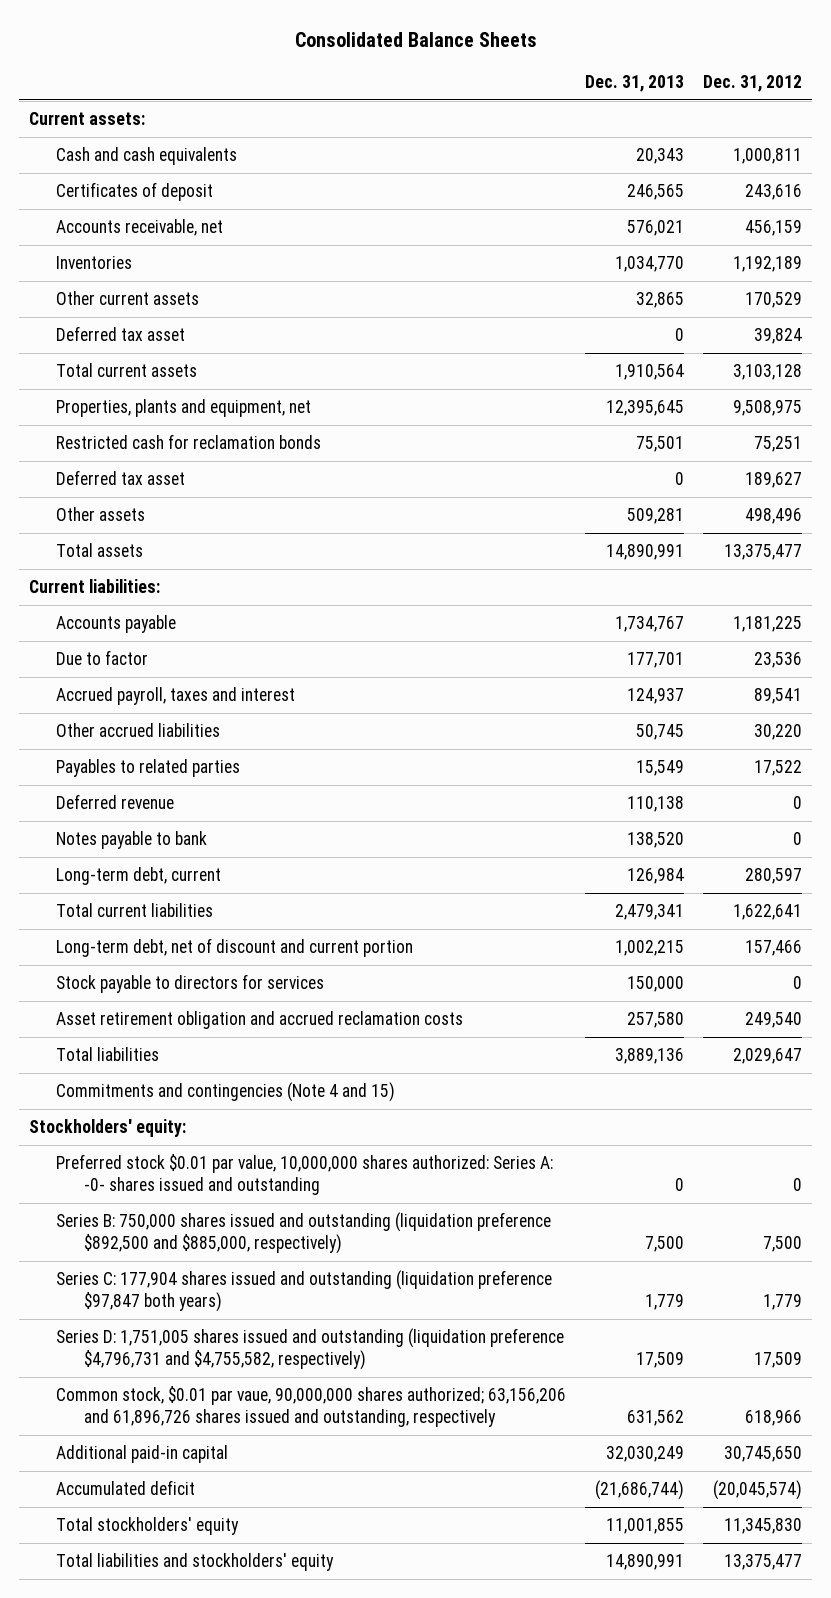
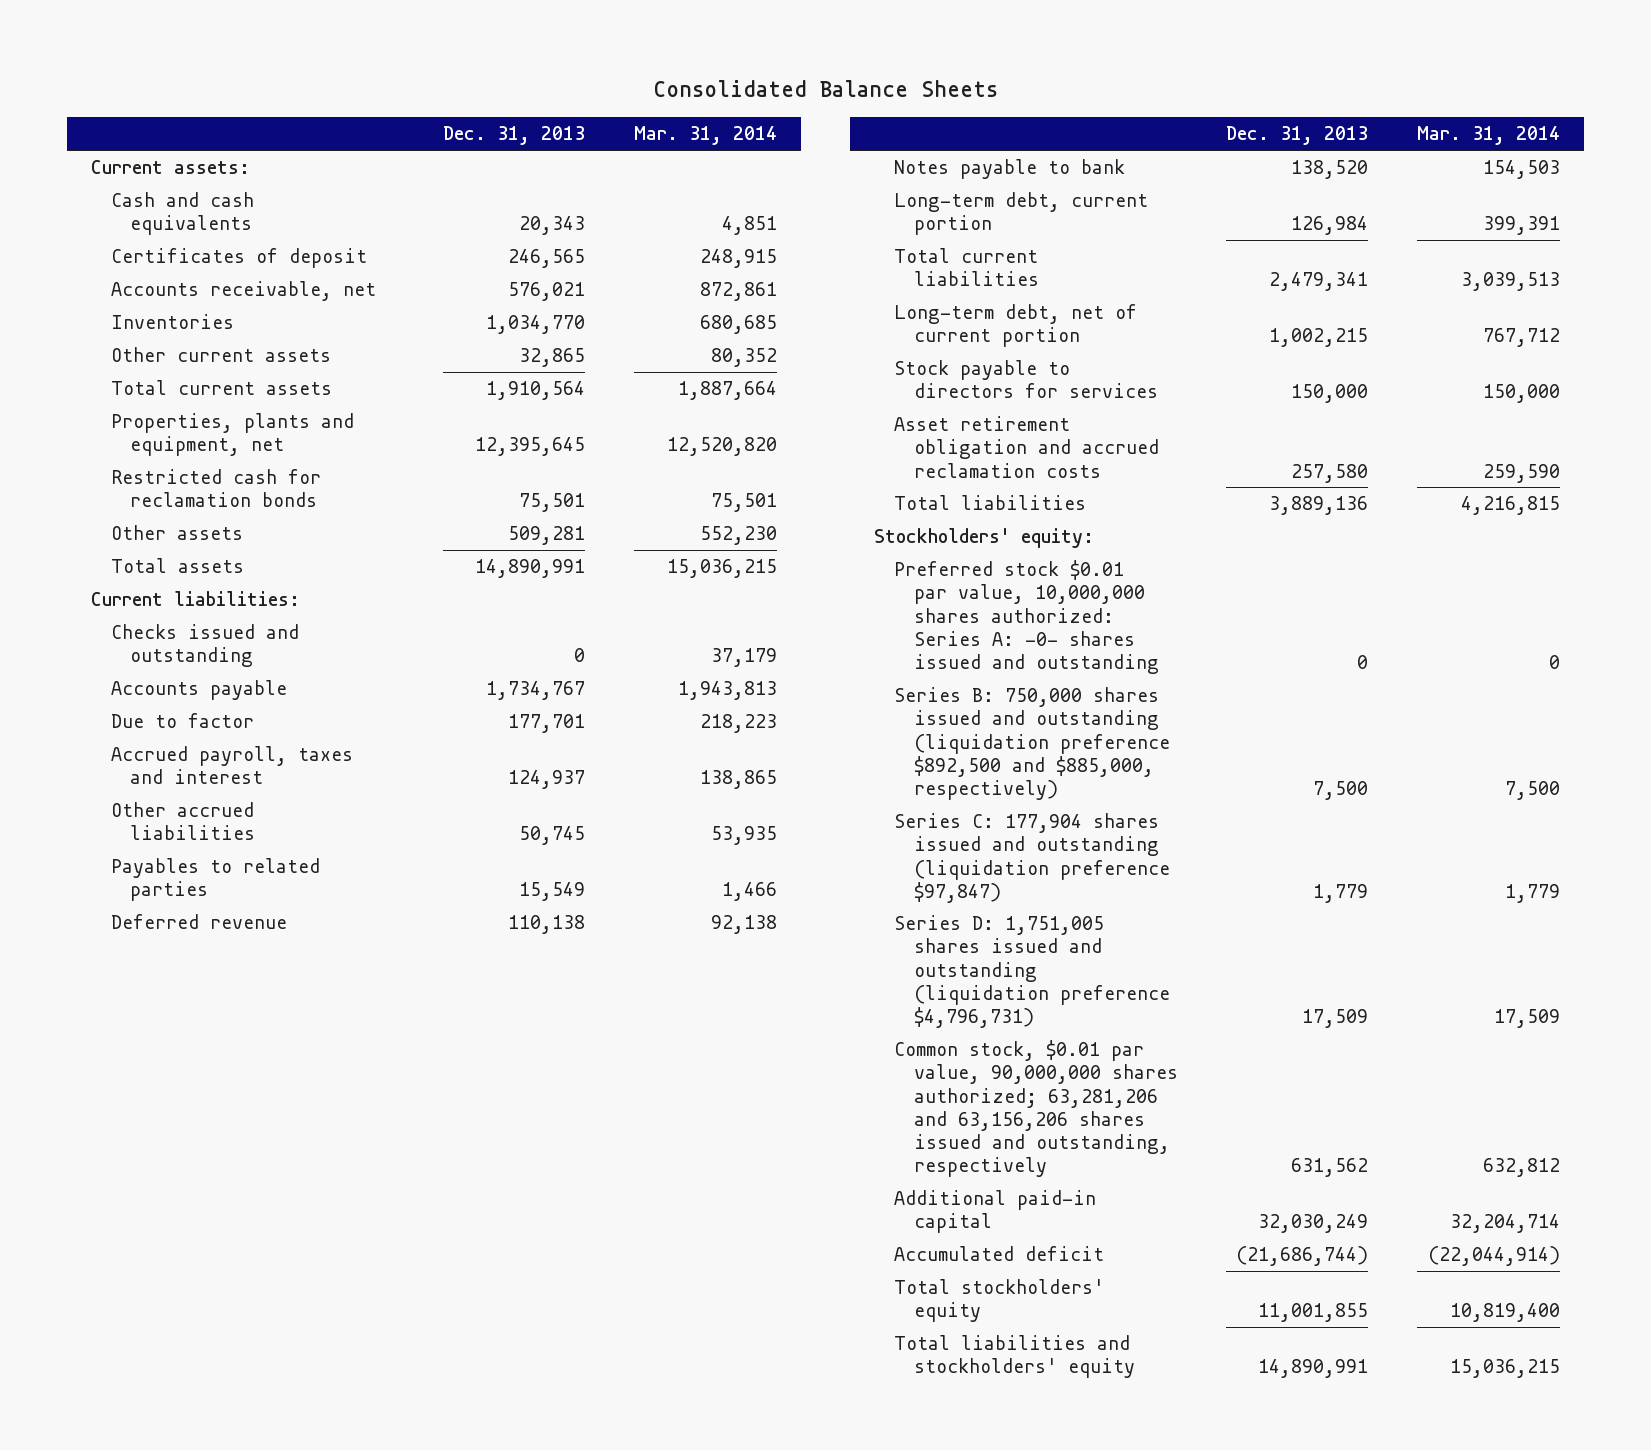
[703,75,803,93] Dec. 31, 2012 -> none
none -> [633,126,777,146] Mar. 31, 2014
[56,326,186,342] Deferred tax asset -> none
[56,470,186,486] Deferred tax asset -> none
none -> [110,624,299,668] Checks issued and outstanding
[56,867,222,886] Long-term debt, current -> [893,192,1148,236] Long-term debt, current portion
[56,938,414,958] Long-term debt, net of discount and current portion -> [893,304,1137,348] Long-term debt, net of current portion
[56,1082,396,1103] Commitments and contingencies (Note 4 and 15) -> none
[56,1270,553,1312] Series C: 177,904 shares issued and outstanding (liquidation preference $97,847 both years) -> [893,813,1170,903] Series C: 177,904 shares issued and outstanding (liquidation preference $97,847)
[56,1328,565,1370] Series D: 1,751,005 shares issued and outstanding (liquidation preference $4,796,731 and $4,755,582, respectively) -> [893,915,1170,1028] Series D: 1,751,005 shares issued and outstanding (liquidation preference $4,796,731)
[56,1386,567,1427] Common stock, $0.01 par vaue, 90,000,000 shares authorized; 63,156,206 and 61,896,726 shares issued and outstanding, respectively -> [893,1040,1178,1177] Common stock, $0.01 par value, 90,000,000 shares authorized; 63,281,206 and 63,156,206 shares issued and outstanding, respectively

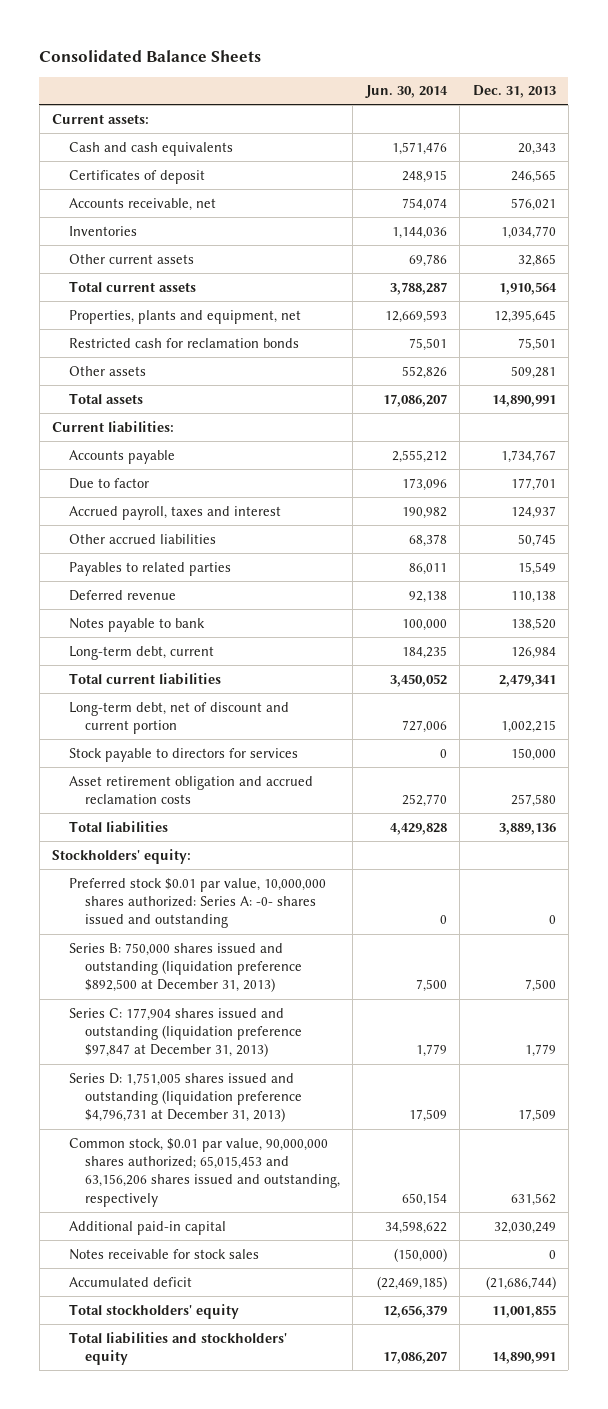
[633,126,777,146] Mar. 31, 2014 -> none
none -> [364,85,448,99] Jun. 30, 2014
[110,624,299,668] Checks issued and outstanding -> none
[893,192,1148,236] Long-term debt, current portion -> [68,645,214,660] Long-term debt, current
[893,304,1137,348] Long-term debt, net of current portion -> [68,701,289,735] Long-term debt, net of discount and current portion
[893,687,1170,800] Series B: 750,000 shares issued and outstanding (liquidation preference $892,500 and $885,000, respectively) -> [68,942,303,993] Series B: 750,000 shares issued and outstanding (liquidation preference $892,500 at December 31, 2013)
[893,813,1170,903] Series C: 177,904 shares issued and outstanding (liquidation preference $97,847) -> [68,1007,303,1058] Series C: 177,904 shares issued and outstanding (liquidation preference $97,847 at December 31, 2013)
[893,915,1170,1028] Series D: 1,751,005 shares issued and outstanding (liquidation preference $4,796,731) -> [68,1072,303,1123] Series D: 1,751,005 shares issued and outstanding (liquidation preference $4,796,731 at December 31, 2013)
[893,1040,1178,1177] Common stock, $0.01 par value, 90,000,000 shares authorized; 63,281,206 and 63,156,206 shares issued and outstanding, respectively -> [68,1137,341,1207] Common stock, $0.01 par value, 90,000,000 shares authorized; 65,015,453 and 63,156,206 shares issued and outstanding, respectively
none -> [68,1248,259,1260] Notes receivable for stock sales

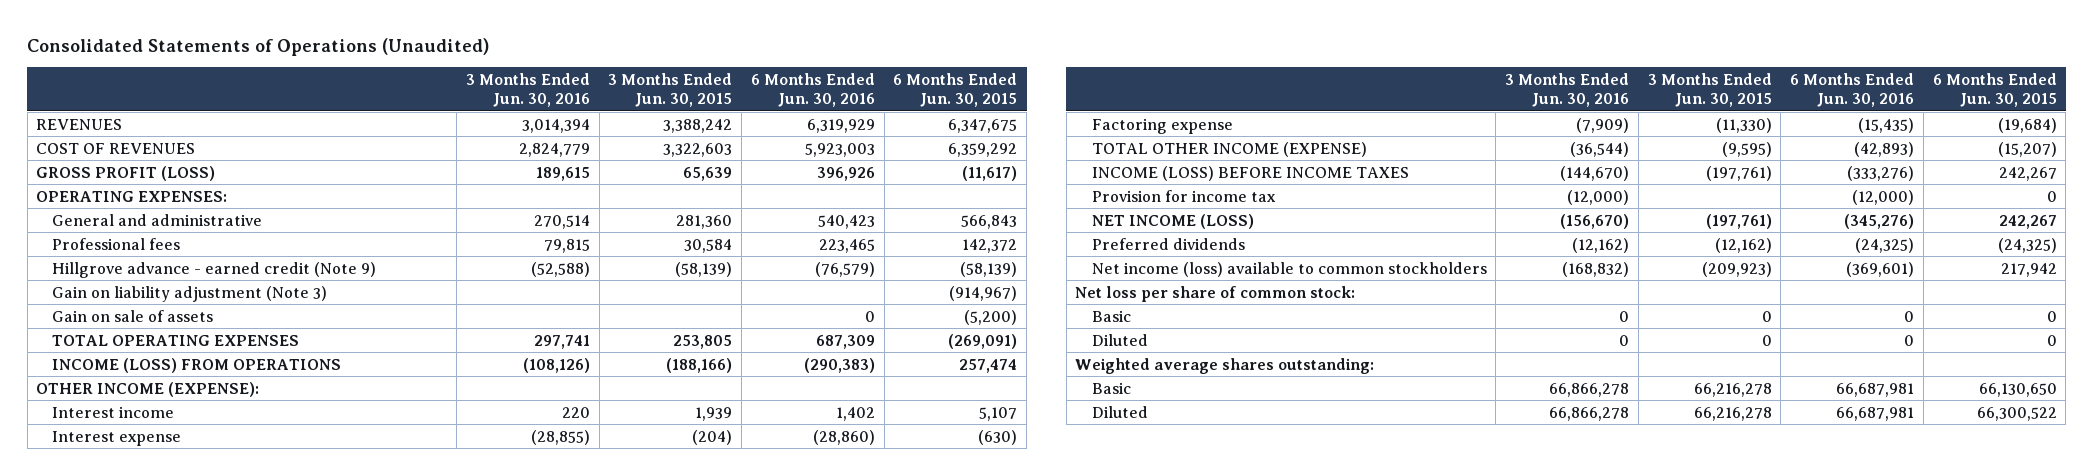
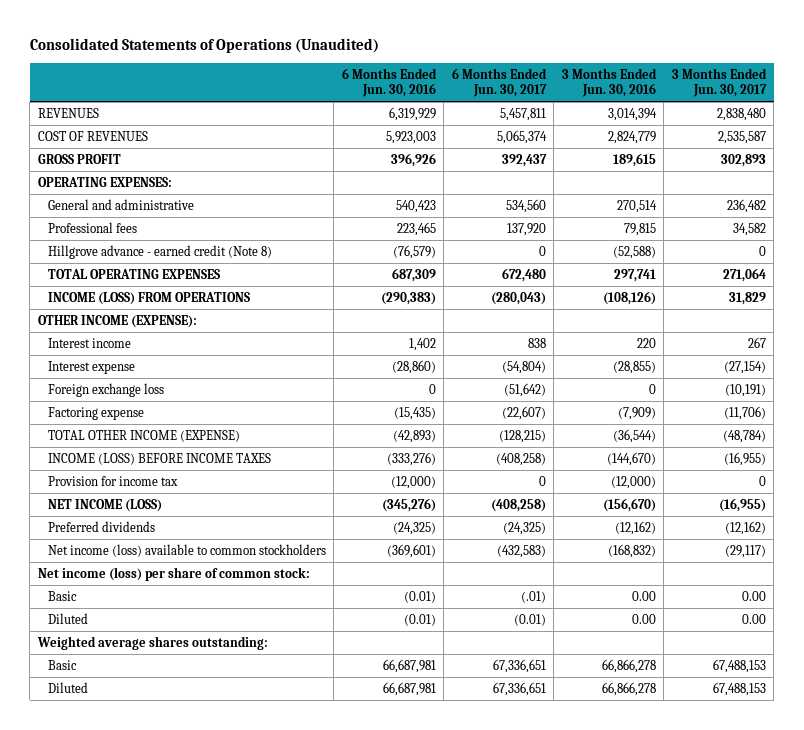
[608,73,733,108] 3 Months Ended Jun. 30, 2015 -> none
[893,73,1018,108] 6 Months Ended Jun. 30, 2015 -> none
none -> [451,68,547,98] 6 Months Ended Jun. 30, 2017
none -> [671,68,767,98] 3 Months Ended Jun. 30, 2017
[36,165,216,181] GROSS PROFIT (LOSS) -> [37,153,121,164] GROSS PROFIT
[52,285,328,302] Gain on liability adjustment (Note 3) -> none
[52,309,214,322] Gain on sale of assets -> none
[52,261,377,278] Hillgrove advance - earned credit (Note 9) -> [47,244,272,259] Hillgrove advance - earned credit (Note 8)
none -> [47,382,164,397] Foreign exchange loss
[1075,285,1356,302] Net loss per share of common stock: -> [37,566,310,581] Net income (loss) per share of common stock:
[1619,310,1630,322] 0 -> [631,590,656,601] 0.00
[1904,310,1915,322] 0 -> [403,590,436,603] (0.01)
[1619,334,1630,346] 0 -> [631,613,656,624] 0.00
[1904,334,1915,346] 0 -> [403,613,436,626] (0.01)

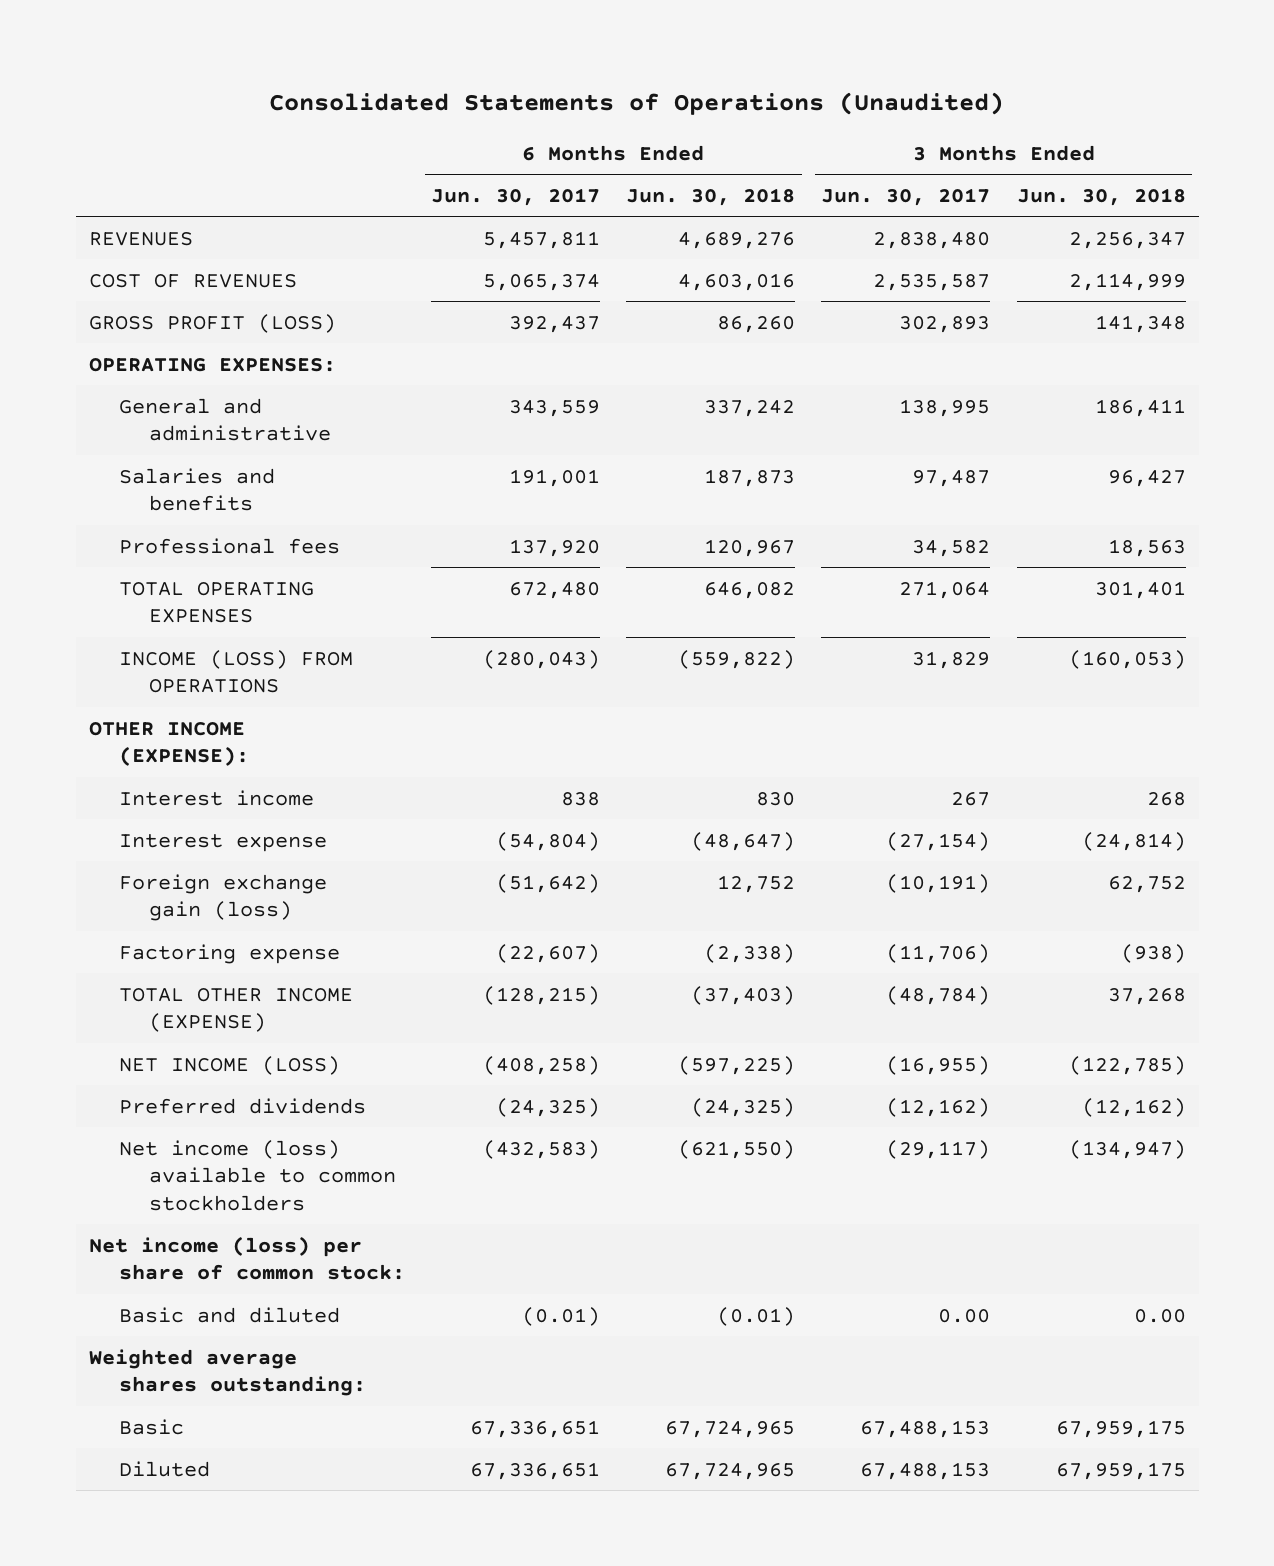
[341,68,437,98] 6 Months Ended Jun. 30, 2016 -> none
[561,68,657,98] 3 Months Ended Jun. 30, 2016 -> none
none -> [626,187,796,206] Jun. 30, 2018
none -> [1016,187,1186,206] Jun. 30, 2018
[37,153,121,164] GROSS PROFIT -> [88,313,336,333] GROSS PROFIT (LOSS)
[505,198,546,213] 534,560 -> [509,399,601,417] 343,559
[726,198,766,213] 236,482 -> [899,398,991,417] 138,995
none -> [118,467,275,512] Salaries and benefits
[47,244,272,259] Hillgrove advance - earned credit (Note 8) -> none
[47,382,164,397] Foreign exchange loss -> [118,873,327,922] Foreign exchange gain (loss)
[47,452,271,465] INCOME (LOSS) BEFORE INCOME TAXES -> none
[47,475,178,486] Provision for income tax -> none
[47,590,77,601] Basic -> none
[47,612,88,624] Diluted -> none
none -> [118,1306,340,1323] Basic and diluted

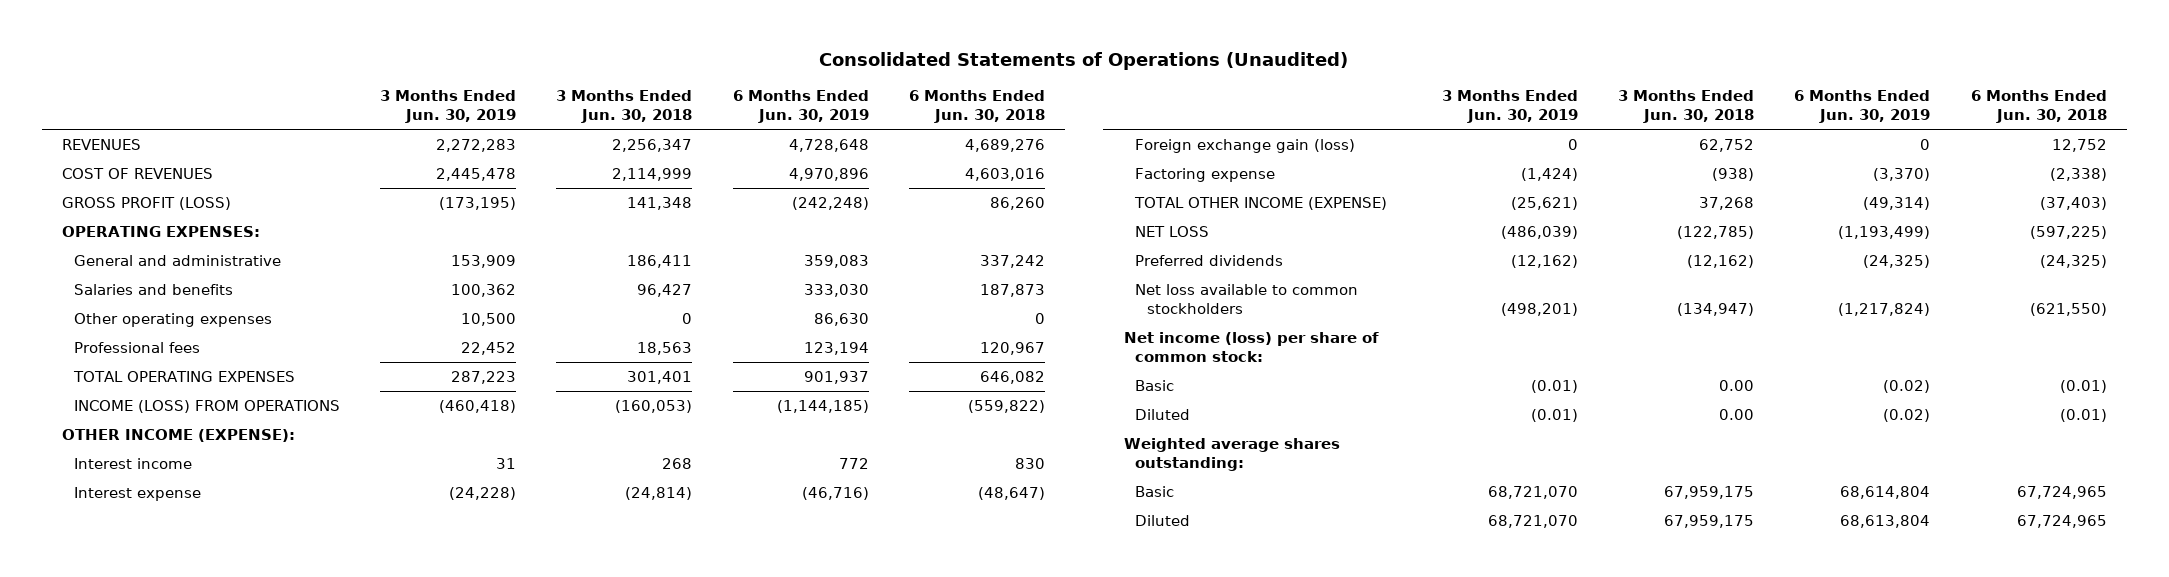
[431,187,601,206] Jun. 30, 2017 -> none
[821,187,991,206] Jun. 30, 2017 -> none
none -> [380,90,517,124] 3 Months Ended Jun. 30, 2019
none -> [732,90,869,124] 6 Months Ended Jun. 30, 2019
none -> [73,313,272,328] Other operating expenses
[118,1055,340,1075] NET INCOME (LOSS) -> [1135,226,1210,238] NET LOSS
[118,1139,397,1211] Net income (loss) available to common stockholders -> [1135,284,1359,315] Net loss available to common stockholders
[118,1306,340,1323] Basic and diluted -> none
none -> [1135,380,1175,392] Basic
none -> [1135,409,1191,421] Diluted

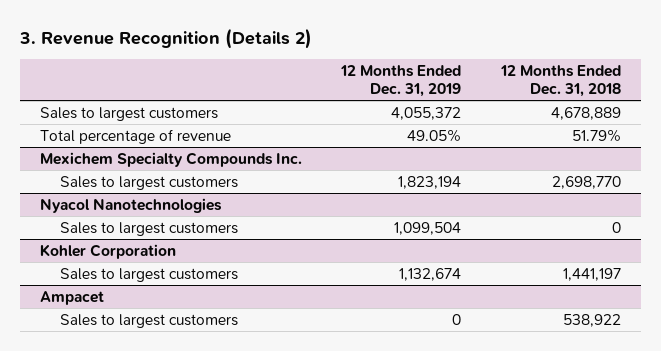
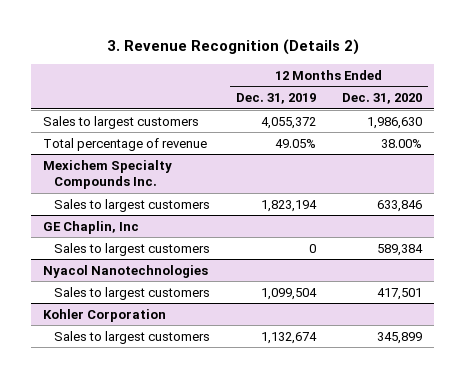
[500,65,622,98] 12 Months Ended Dec. 31, 2018 -> none
none -> [341,93,422,105] Dec. 31, 2020
none -> [43,220,140,234] GE Chaplin, Inc
none -> [54,242,211,256] Sales to largest customers
[39,290,104,305] Ampacet -> none
[59,313,238,328] Sales to largest customers -> none

